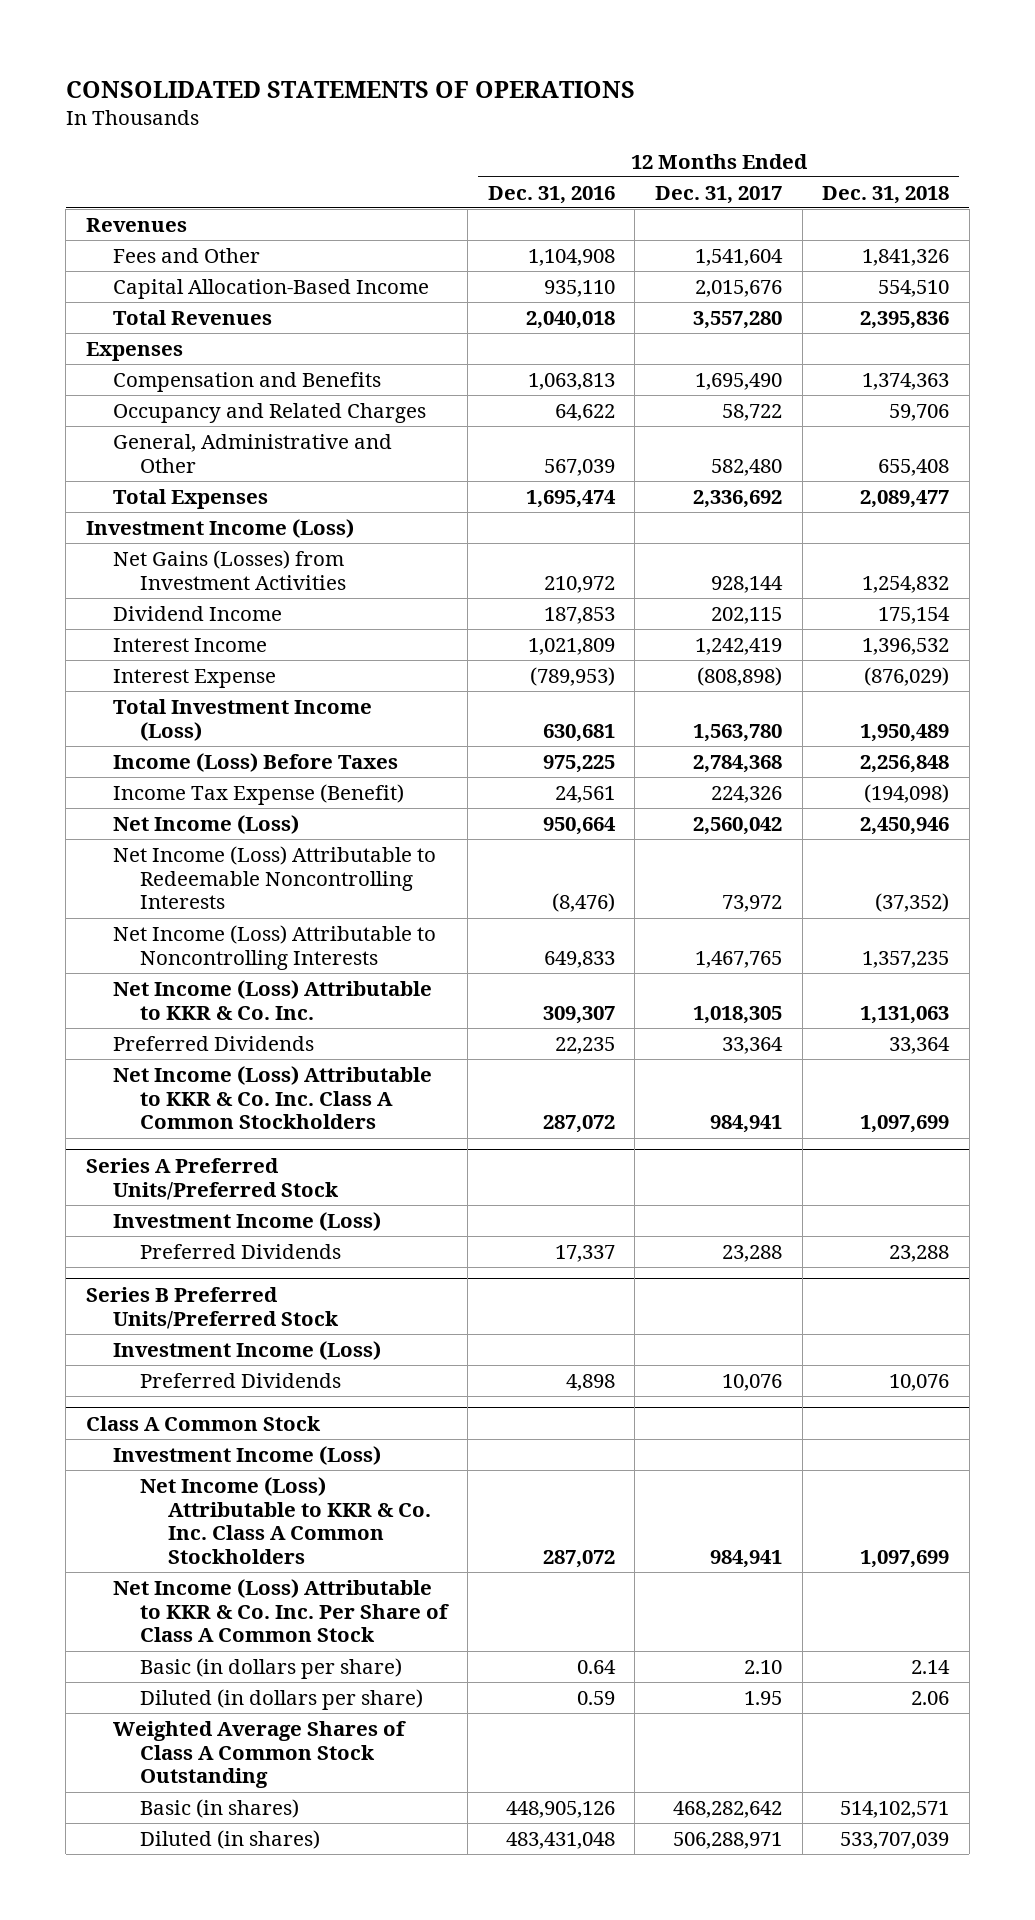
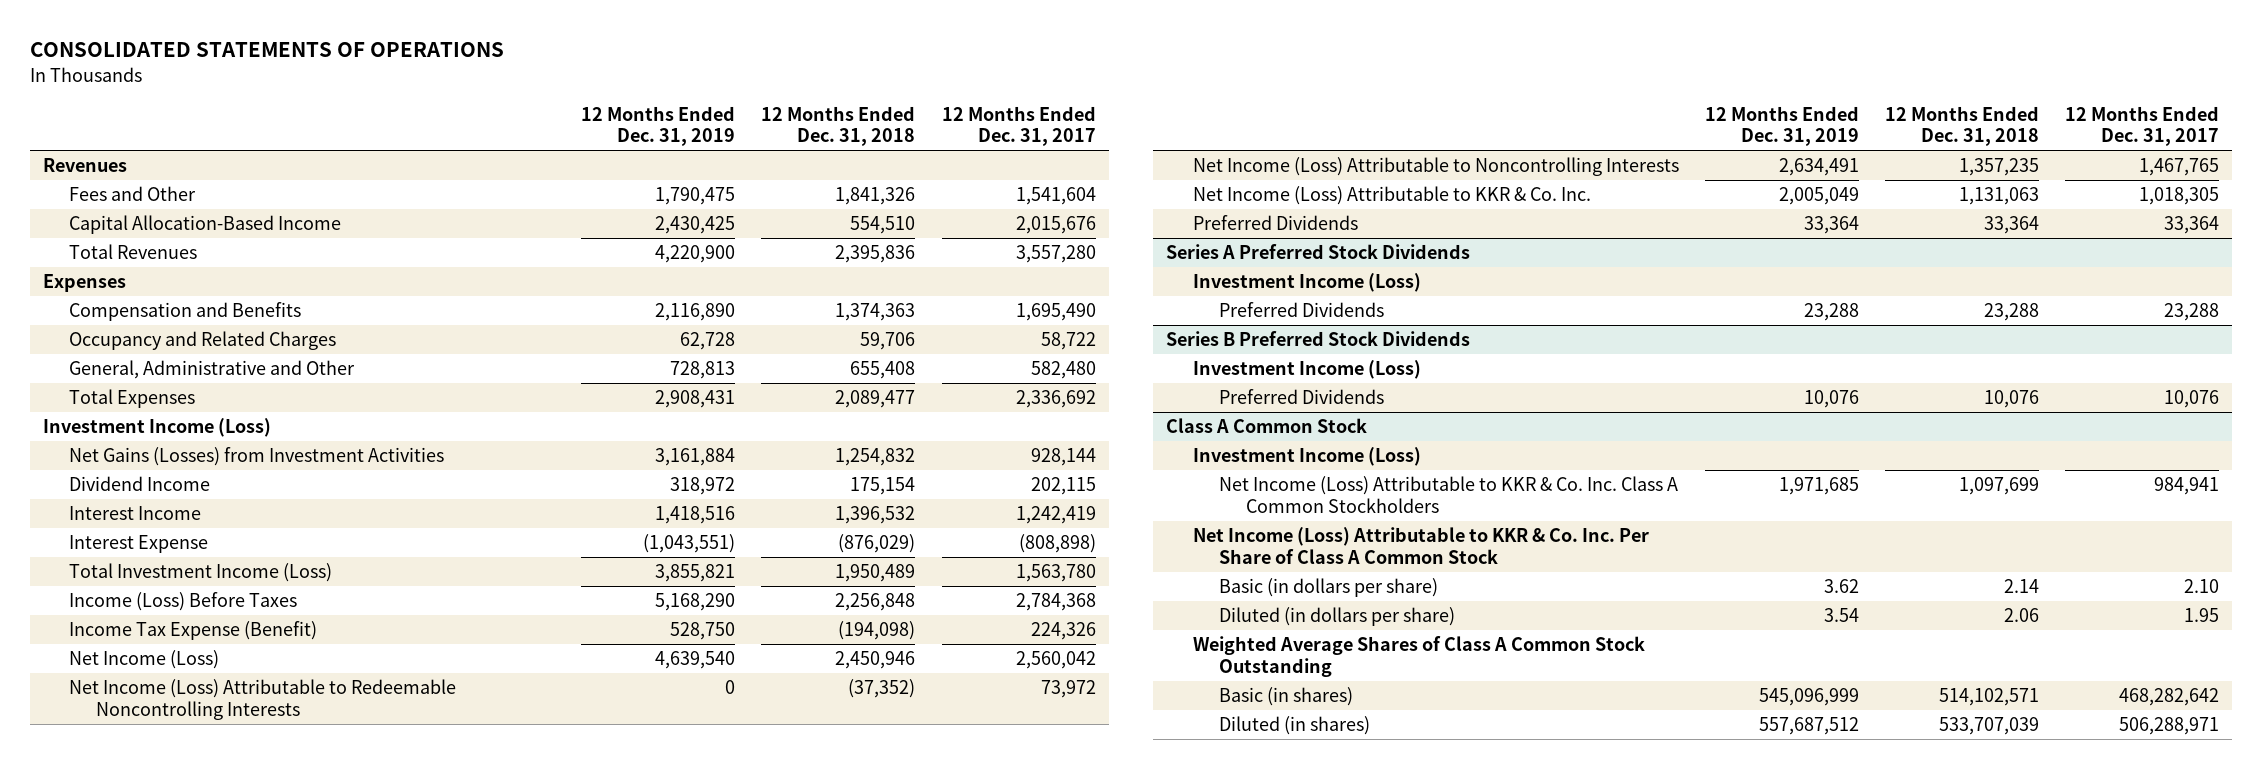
[487,185,615,204] Dec. 31, 2016 -> none
none -> [581,105,736,147] 12 Months Ended Dec. 31, 2019
[113,1065,433,1130] Net Income (Loss) Attributable to KKR & Co. Inc. Class A Common Stockholders -> none
[86,1157,340,1200] Series A Preferred Units/Preferred Stock -> [1166,244,1471,260] Series A Preferred Stock Dividends
[86,1286,340,1329] Series B Preferred Units/Preferred Stock -> [1166,331,1471,347] Series B Preferred Stock Dividends

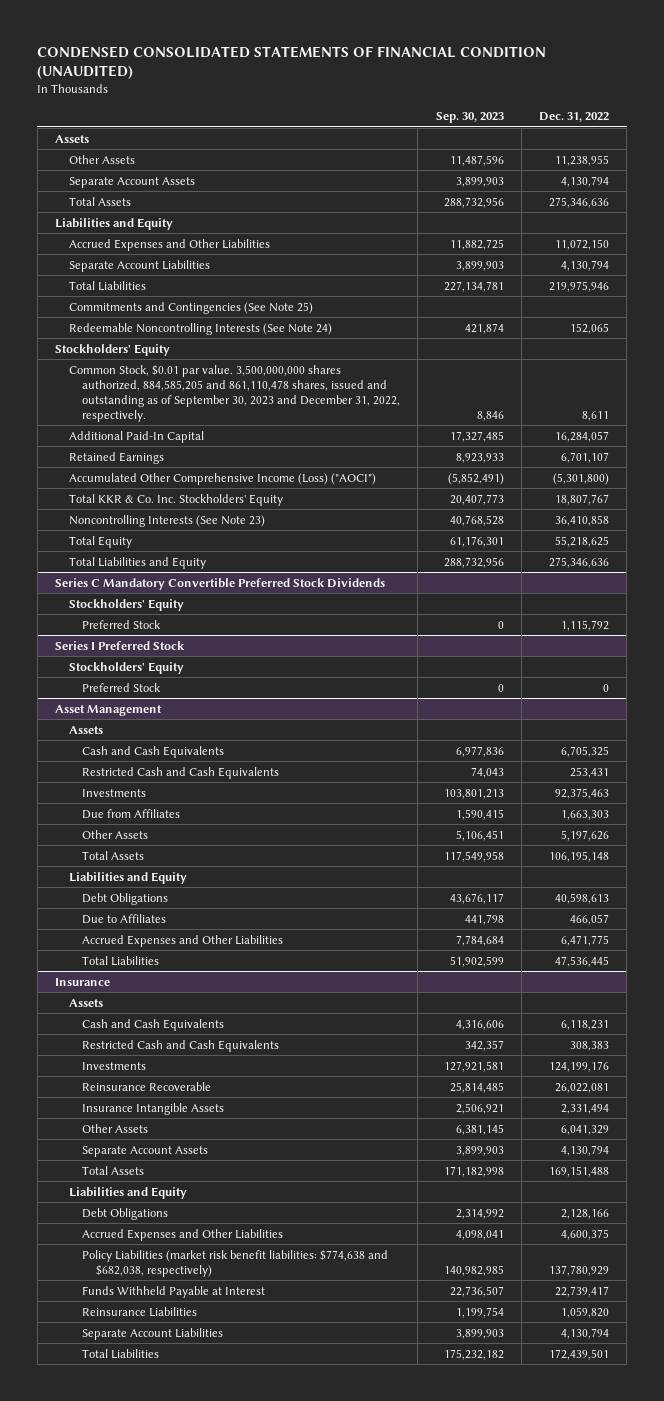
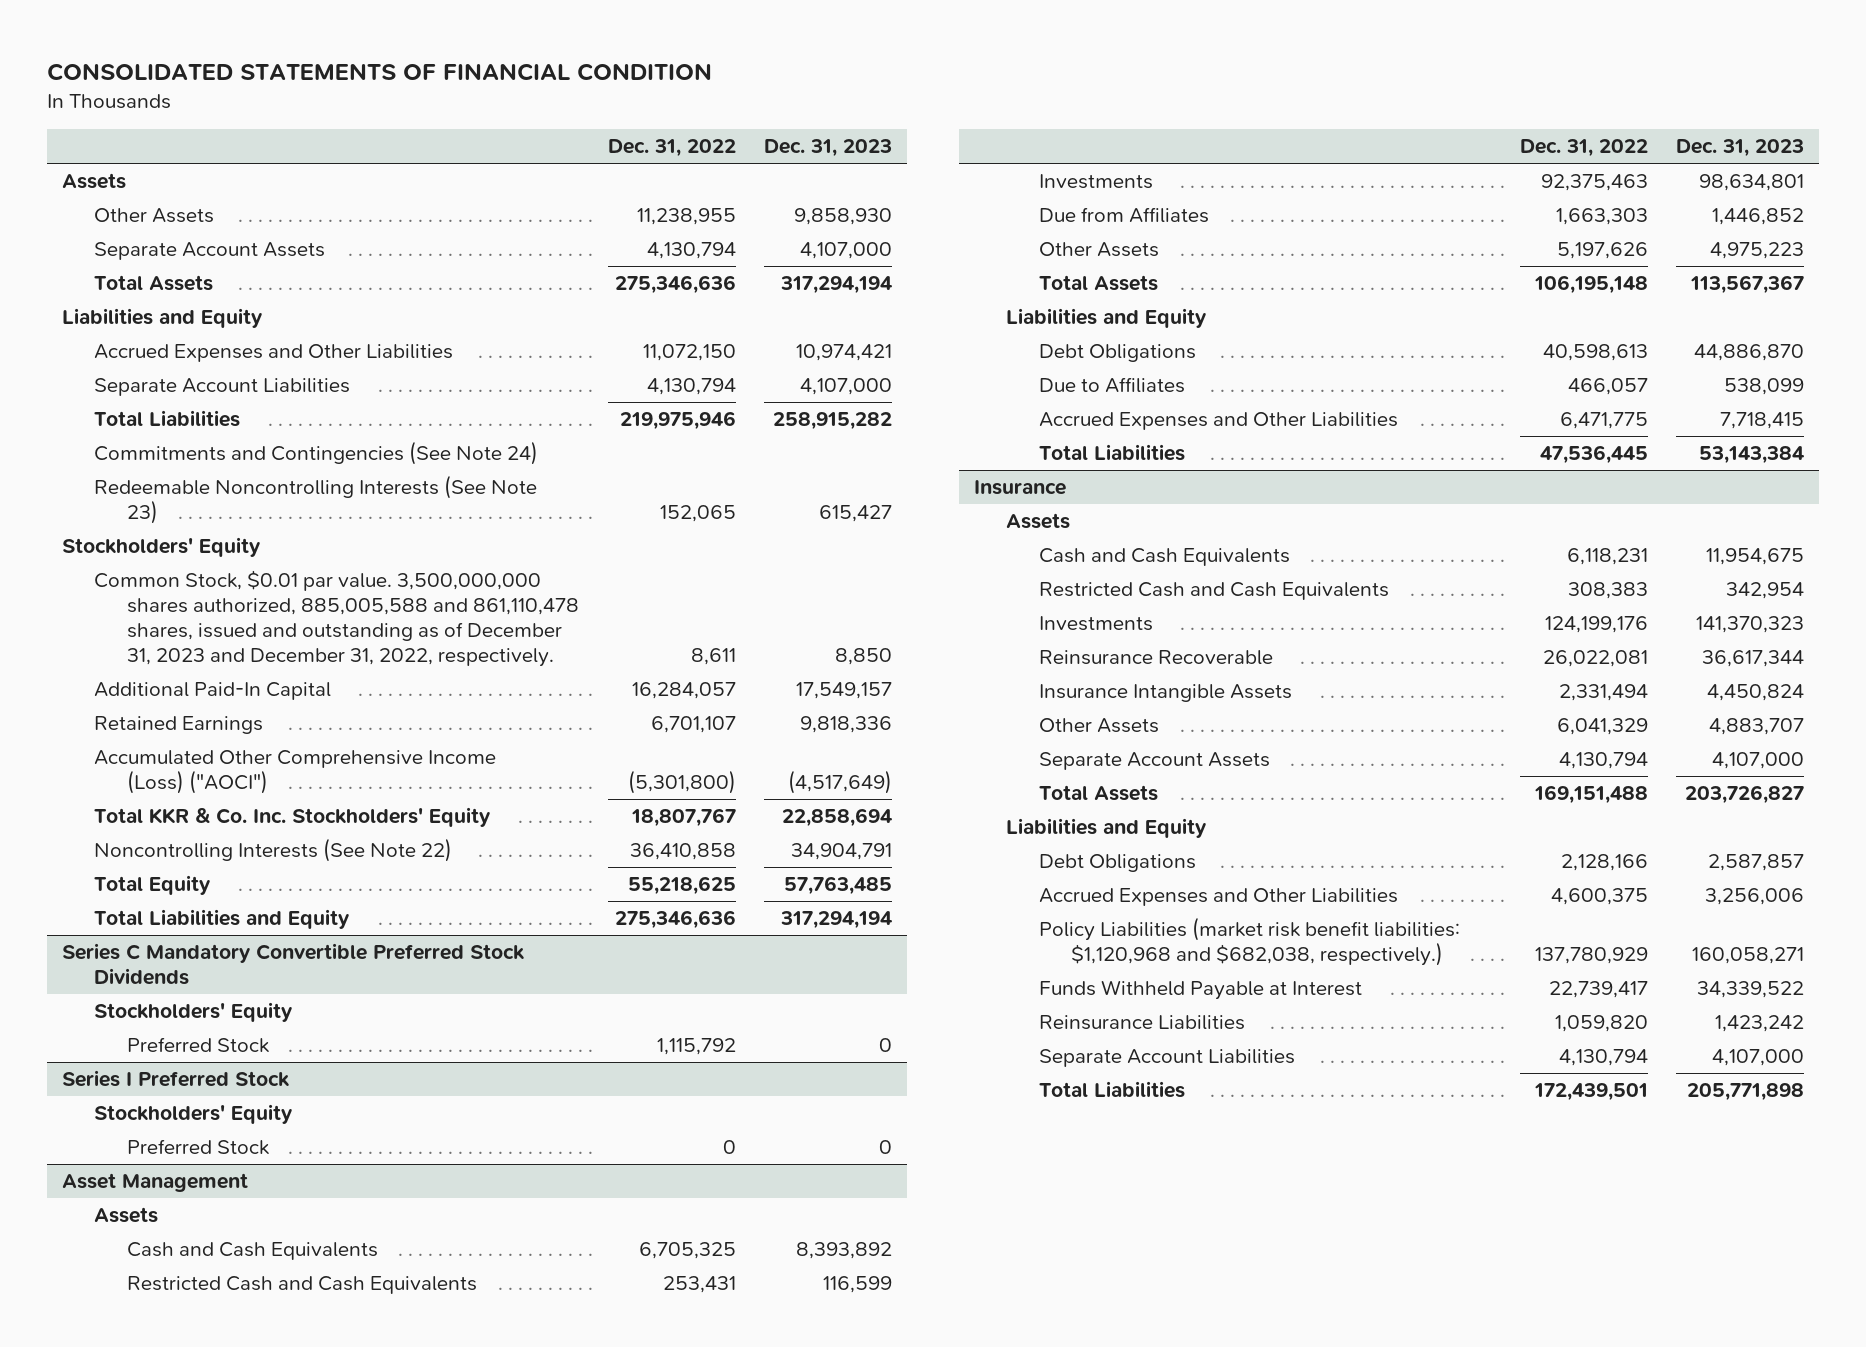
[37,45,547,79] CONDENSED CONSOLIDATED STATEMENTS OF FINANCIAL CONDITION (UNAUDITED) -> [47,62,713,81] CONSOLIDATED STATEMENTS OF FINANCIAL CONDITION
[435,111,504,123] Sep. 30, 2023 -> none
none -> [764,139,893,158] Dec. 31, 2023
[68,301,313,314] Commitments and Contingencies (See Note 25) -> [94,441,539,466] Commitments and Contingencies (See Note 24)
[68,322,332,335] Redeemable Noncontrolling Interests (See Note 24) -> [94,475,538,525] Redeemable Noncontrolling Interests (See Note 23)
[68,364,401,422] Common Stock, $0.01 par value. 3,500,000,000 shares authorized, 884,585,205 and 861,110,478 shares, issued and outstanding as of September 30, 2023 and December 31, 2022, respectively. -> [94,570,580,667] Common Stock, $0.01 par value. 3,500,000,000 shares authorized, 885,005,588 and 861,110,478 shares, issued and outstanding as of December 31, 2023 and December 31, 2022, respectively.
[68,514,265,527] Noncontrolling Interests (See Note 23) -> [94,838,453,863] Noncontrolling Interests (See Note 22)
[82,1249,389,1277] Policy Liabilities (market risk benefit liabilities: $774,638 and $682,038, respectively) -> [1038,917,1460,967] Policy Liabilities (market risk benefit liabilities: $1,120,968 and $682,038, respectively.)

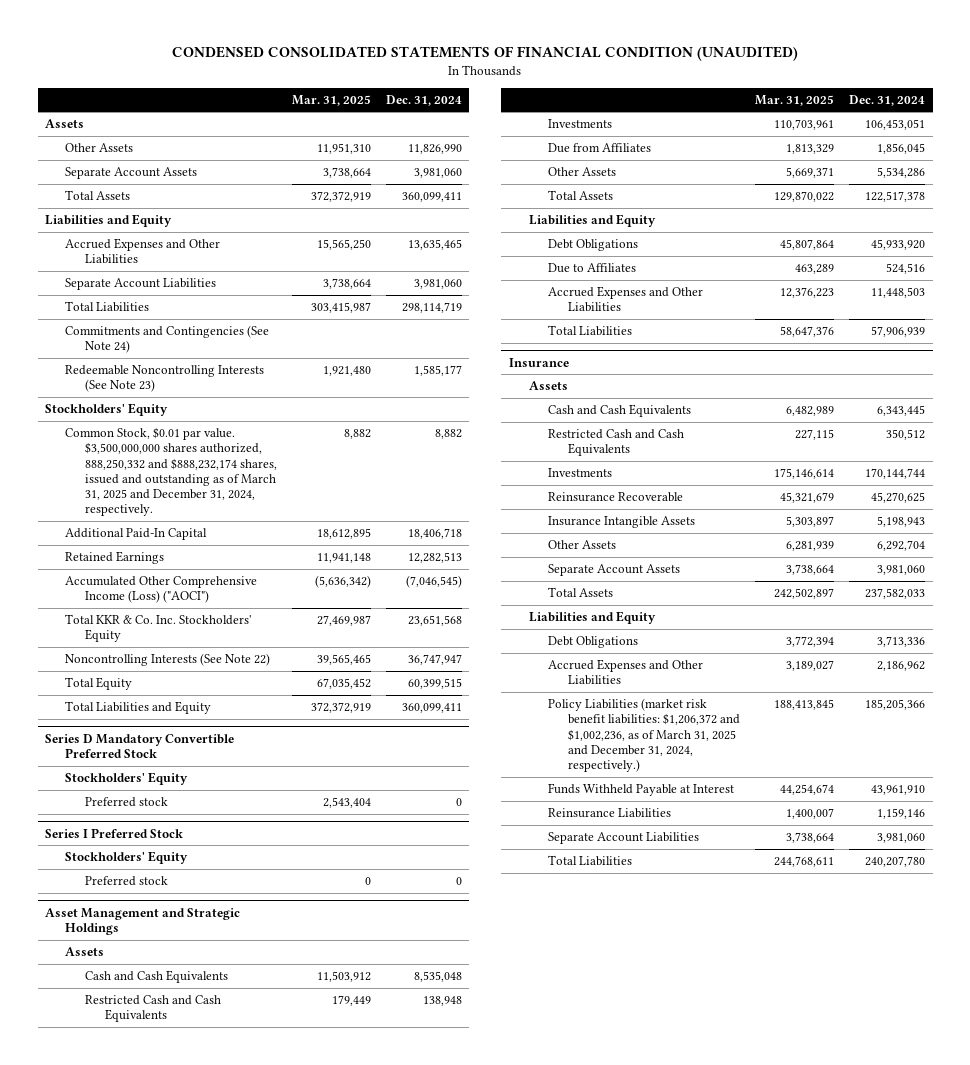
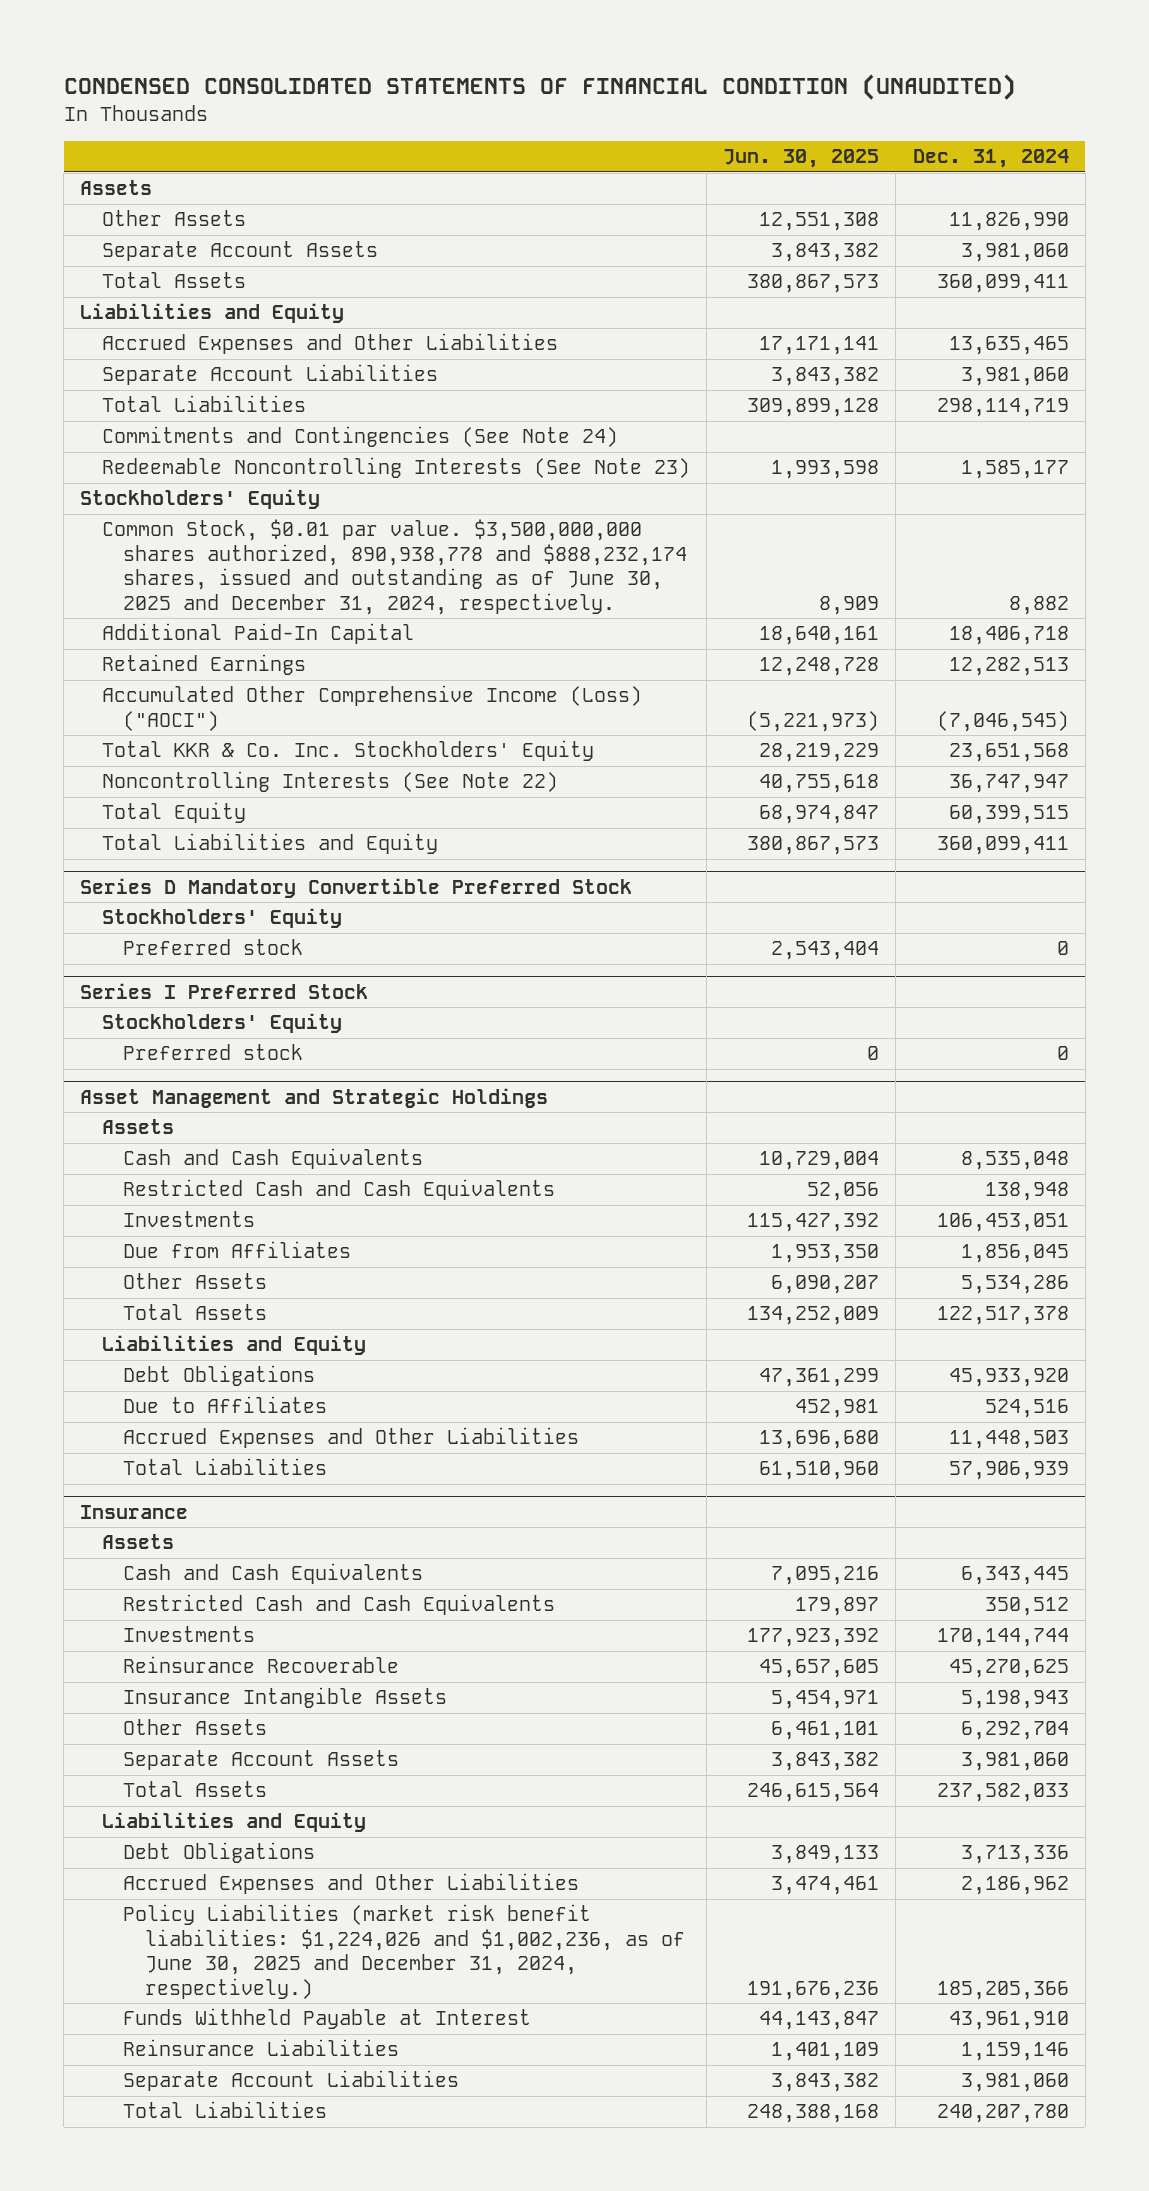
[291,94,371,106] Mar. 31, 2025 -> none
none -> [723,149,880,169] Jun. 30, 2025
[64,427,277,517] Common Stock, $0.01 par value. $3,500,000,000 shares authorized, 888,250,332 and $888,232,174 shares, issued and outstanding as of March 31, 2025 and December 31, 2024, respectively. -> [101,519,688,615] Common Stock, $0.01 par value. $3,500,000,000 shares authorized, 890,938,778 and $888,232,174 shares, issued and outstanding as of June 30, 2025 and December 31, 2024, respectively.
[548,698,741,773] Policy Liabilities (market risk benefit liabilities: $1,206,372 and $1,002,236, as of March 31, 2025 and December 31, 2024, respectively.) -> [123,1904,685,1999] Policy Liabilities (market risk benefit liabilities: $1,224,026 and $1,002,236, as of June 30, 2025 and December 31, 2024, respectively.)

